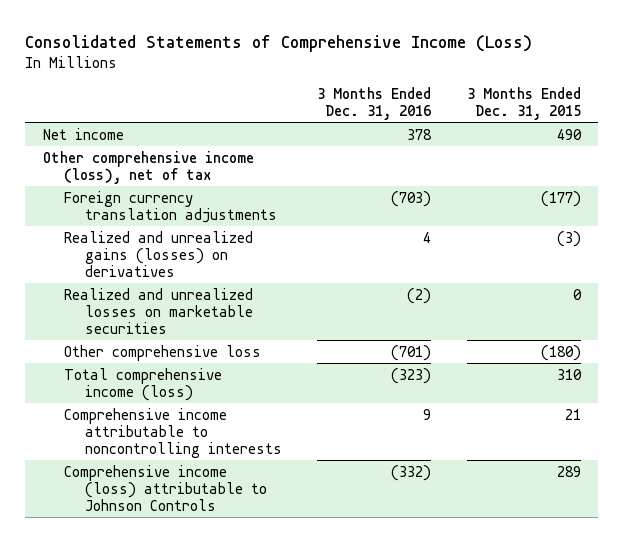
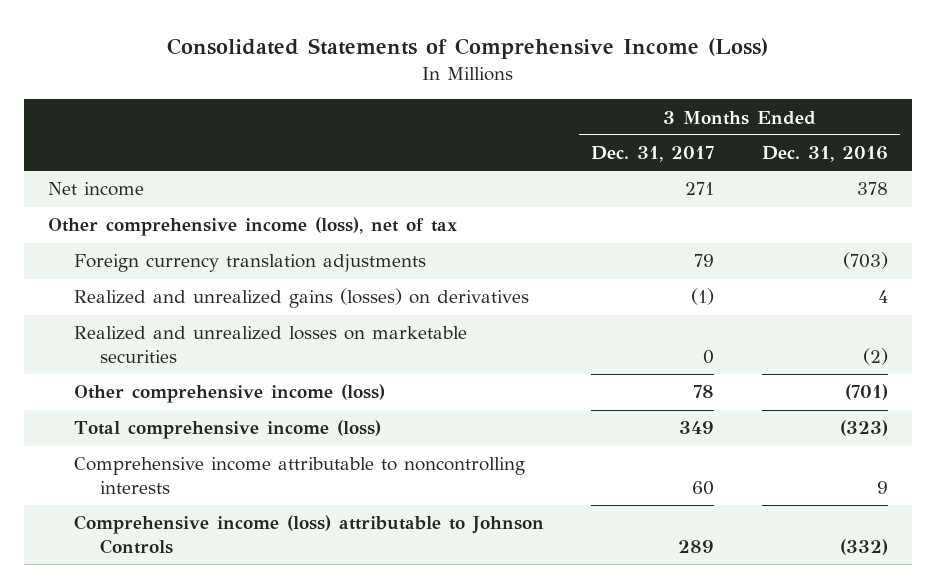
[466,87,581,121] 3 Months Ended Dec. 31, 2015 -> none
none -> [591,146,715,163] Dec. 31, 2017
[63,344,261,361] Other comprehensive loss -> [73,384,385,404] Other comprehensive income (loss)

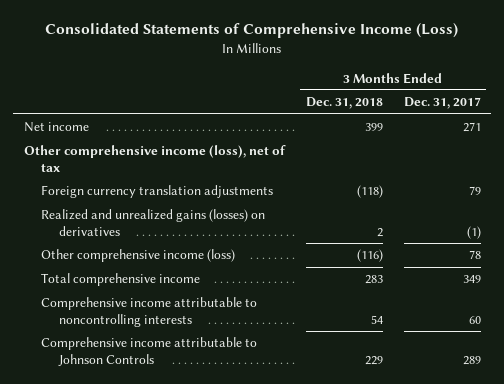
[761,146,888,163] Dec. 31, 2016 -> none
none -> [305,97,383,110] Dec. 31, 2018
[73,326,467,363] Realized and unrealized losses on marketable securities -> none
[73,420,381,440] Total comprehensive income (loss) -> [41,273,201,287] Total comprehensive income
[73,515,544,554] Comprehensive income (loss) attributable to Johnson Controls -> [41,337,258,366] Comprehensive income attributable to Johnson Controls

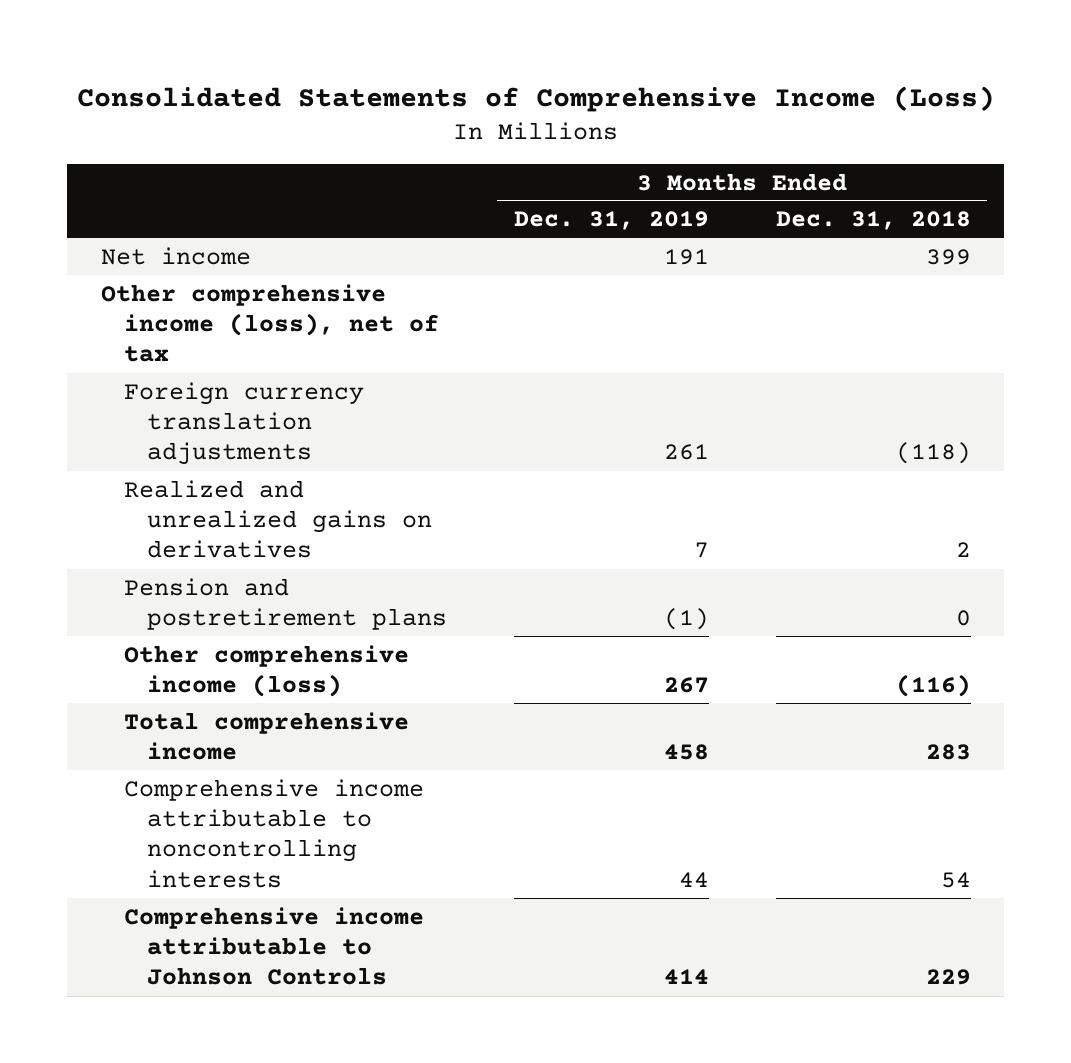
[403,97,481,110] Dec. 31, 2017 -> none
none -> [513,211,709,231] Dec. 31, 2019
[41,209,266,236] Realized and unrealized gains (losses) on derivatives -> [123,479,432,559] Realized and unrealized gains on derivatives
none -> [123,577,447,630] Pension and postretirement plans

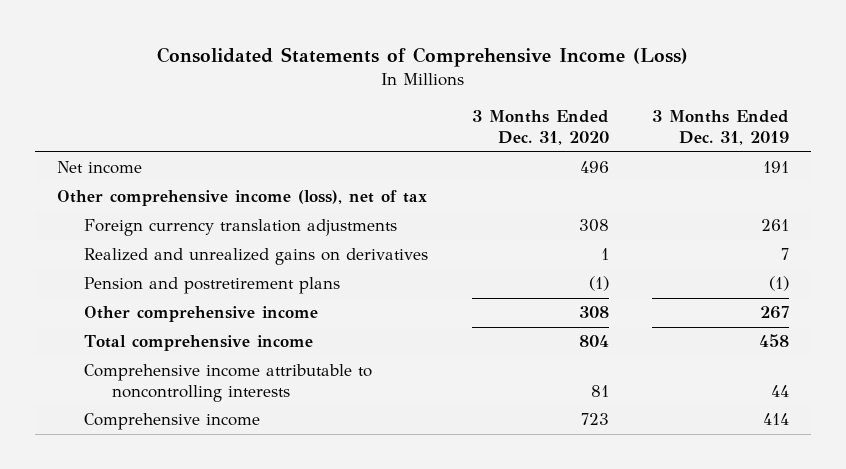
[775,211,971,231] Dec. 31, 2018 -> none
none -> [471,110,609,146] 3 Months Ended Dec. 31, 2020
[123,644,409,697] Other comprehensive income (loss) -> [84,306,319,323] Other comprehensive income
[123,906,424,986] Comprehensive income attributable to Johnson Controls -> [84,413,261,431] Comprehensive income

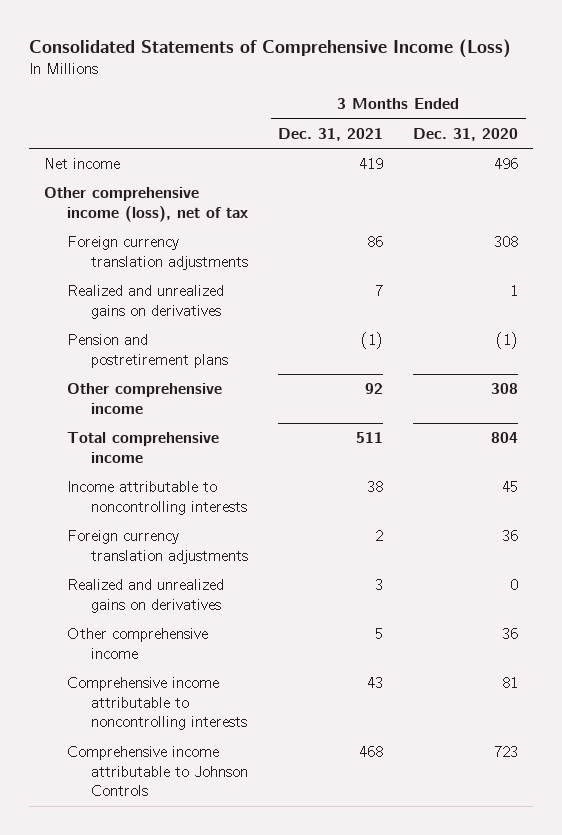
[652,110,790,146] 3 Months Ended Dec. 31, 2019 -> none
none -> [278,127,384,141] Dec. 31, 2021
none -> [67,481,247,515] Income attributable to noncontrolling interests
none -> [67,530,248,564] Foreign currency translation adjustments
none -> [67,579,225,613] Realized and unrealized gains on derivatives
none -> [67,628,209,659] Other comprehensive income
[84,413,261,431] Comprehensive income -> [67,746,248,797] Comprehensive income attributable to Johnson Controls

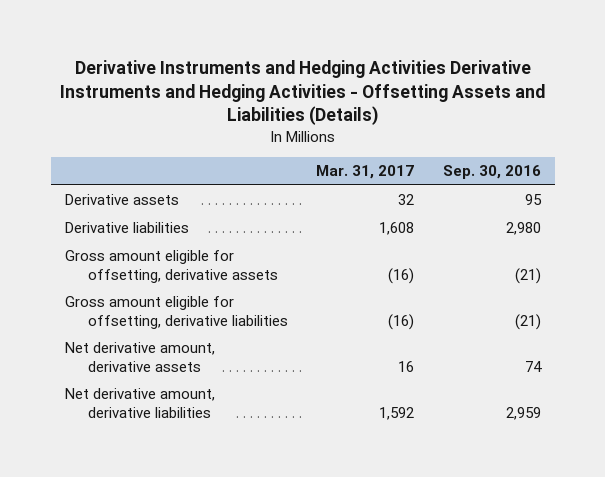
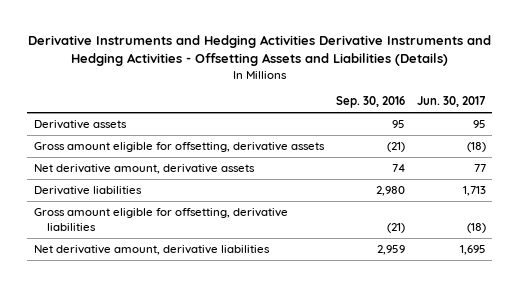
[316,165,415,180] Mar. 31, 2017 -> none
none -> [417,96,487,108] Jun. 30, 2017
[64,222,189,234] Derivative liabilities -> [33,186,142,196] Derivative liabilities
[64,296,289,329] Gross amount eligible for offsetting, derivative liabilities -> [33,208,288,231] Gross amount eligible for offsetting, derivative liabilities

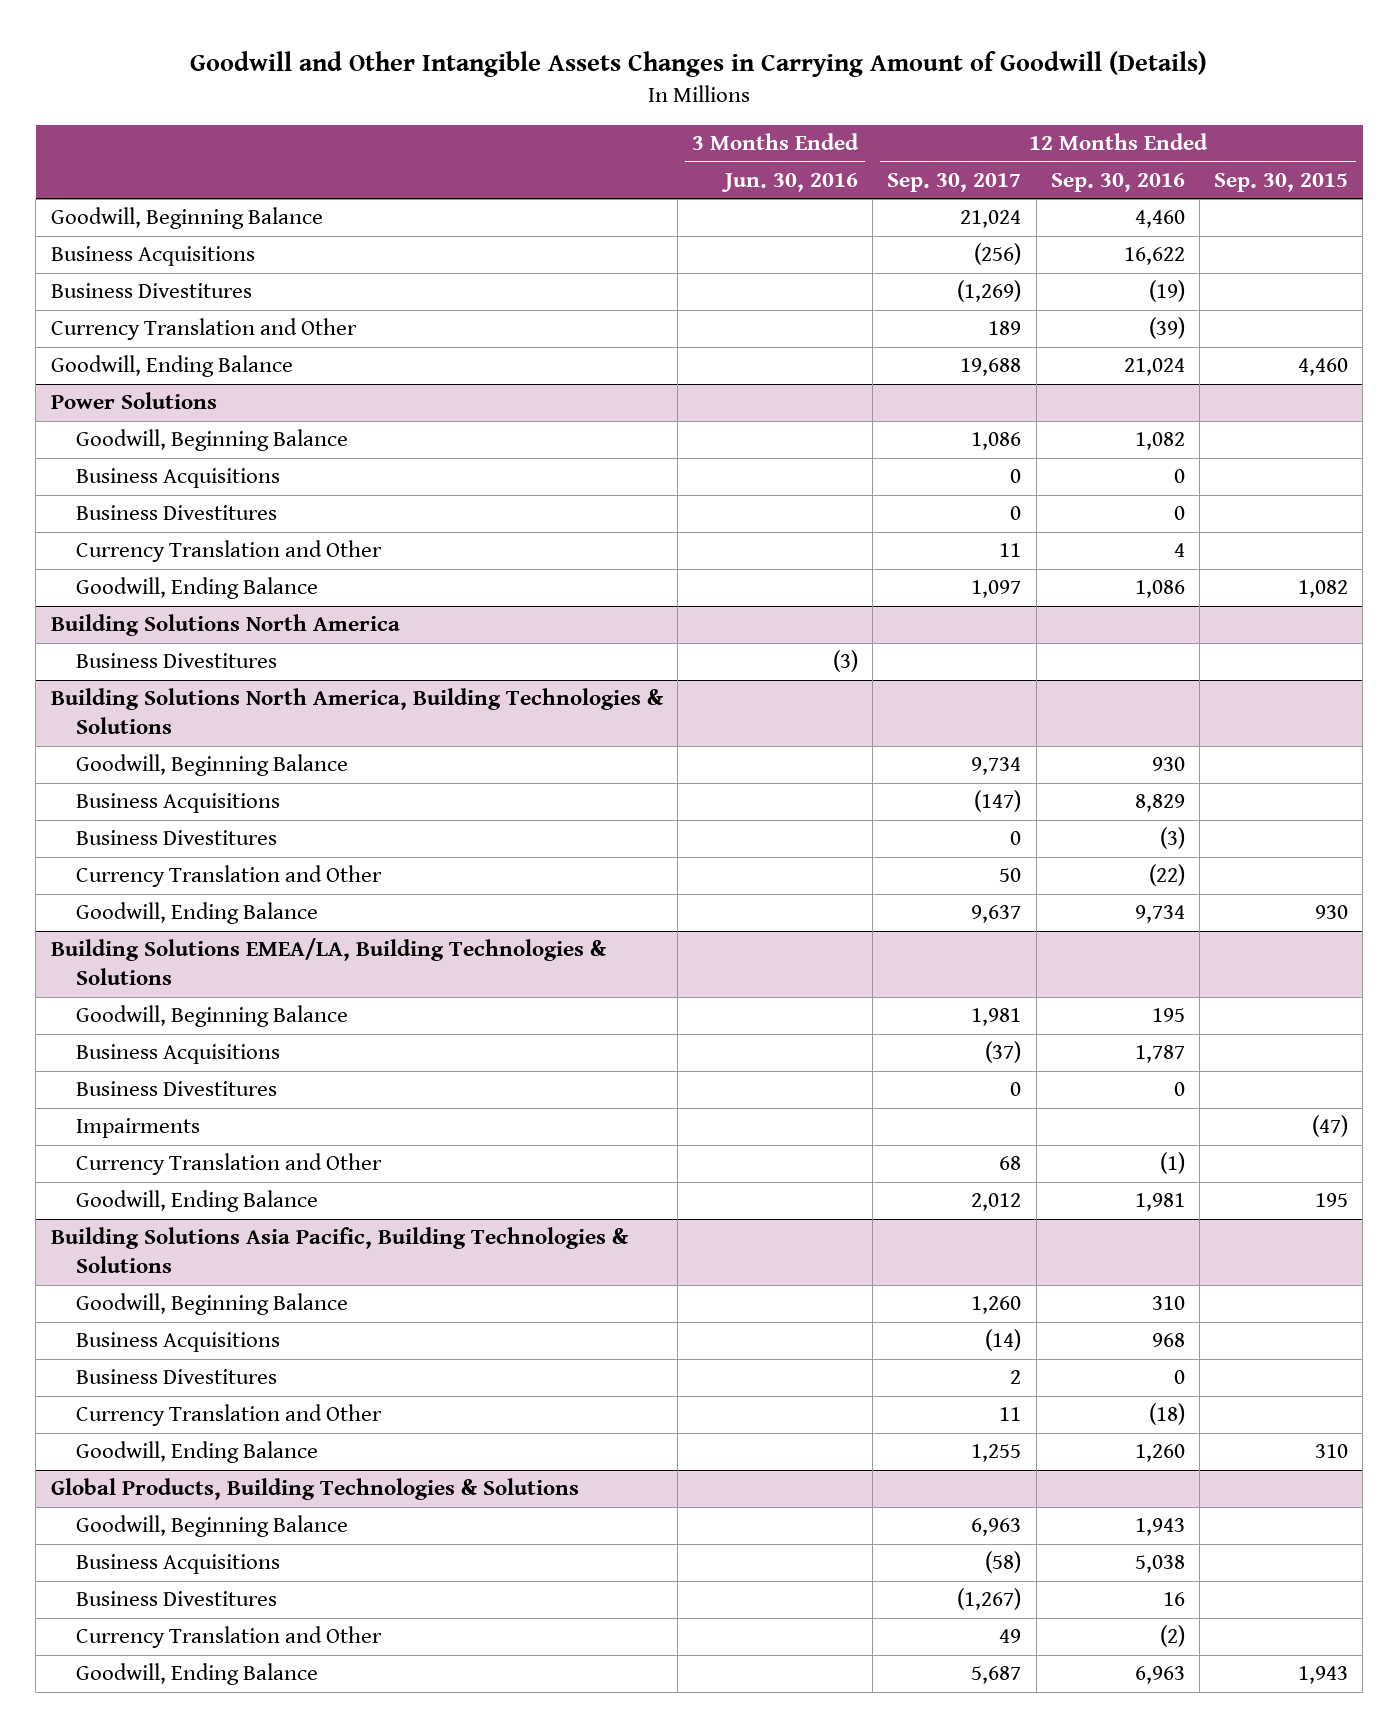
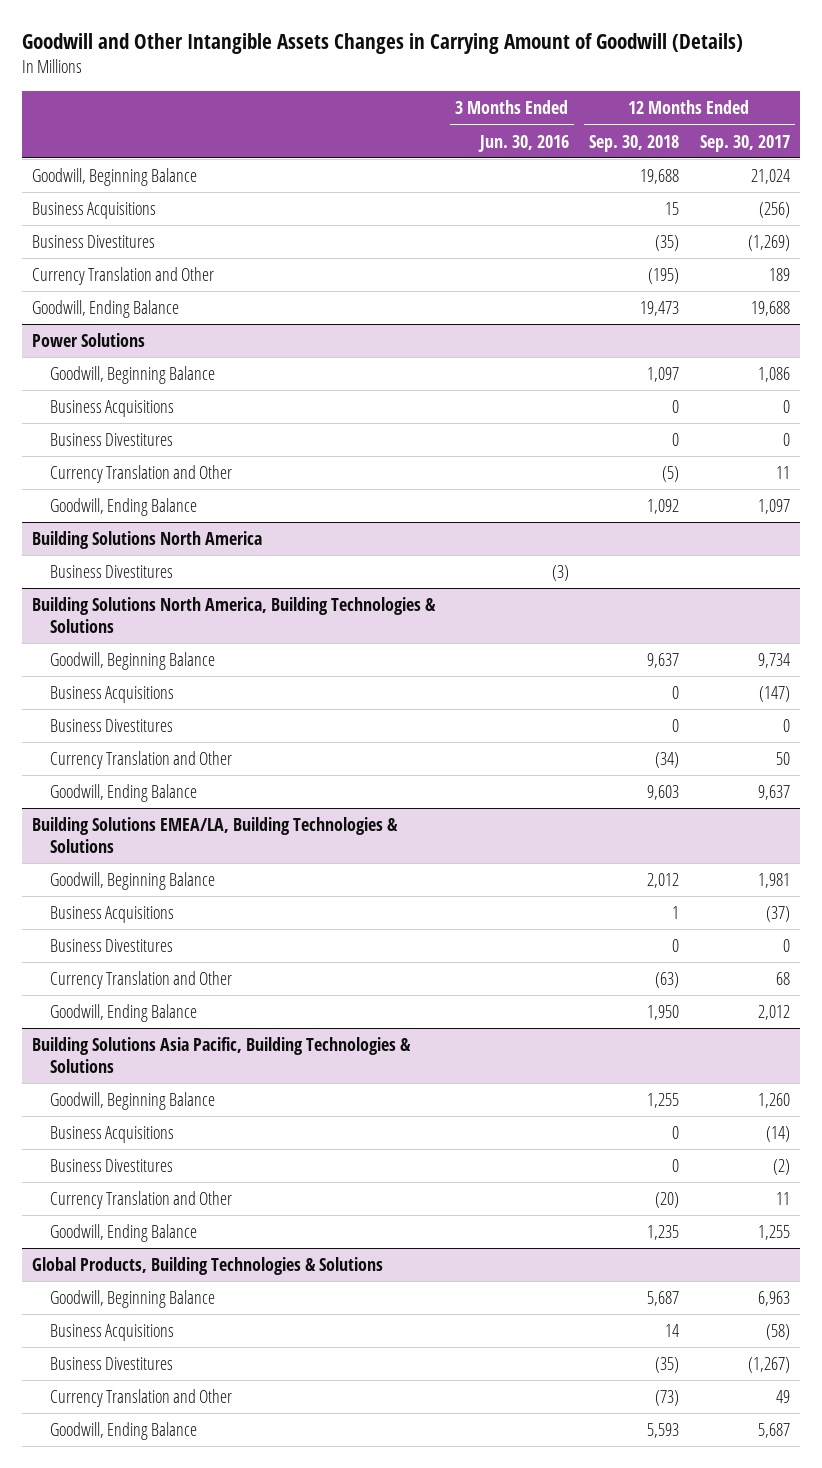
[1050,173,1185,193] Sep. 30, 2016 -> none
[1214,173,1349,193] Sep. 30, 2015 -> none
none -> [589,134,680,152] Sep. 30, 2018
[75,1118,200,1139] Impairments -> none
[1010,1370,1022,1385] 2 -> [772,1159,790,1176] (2)

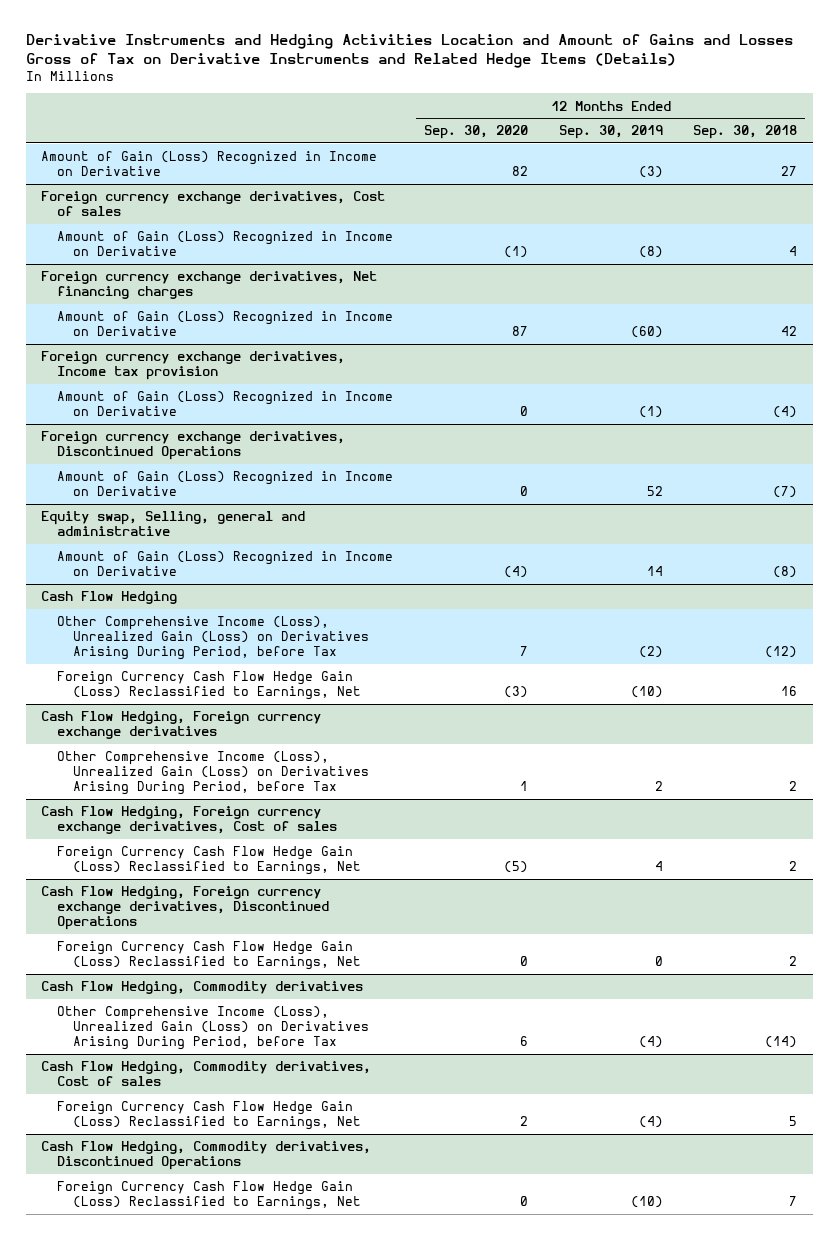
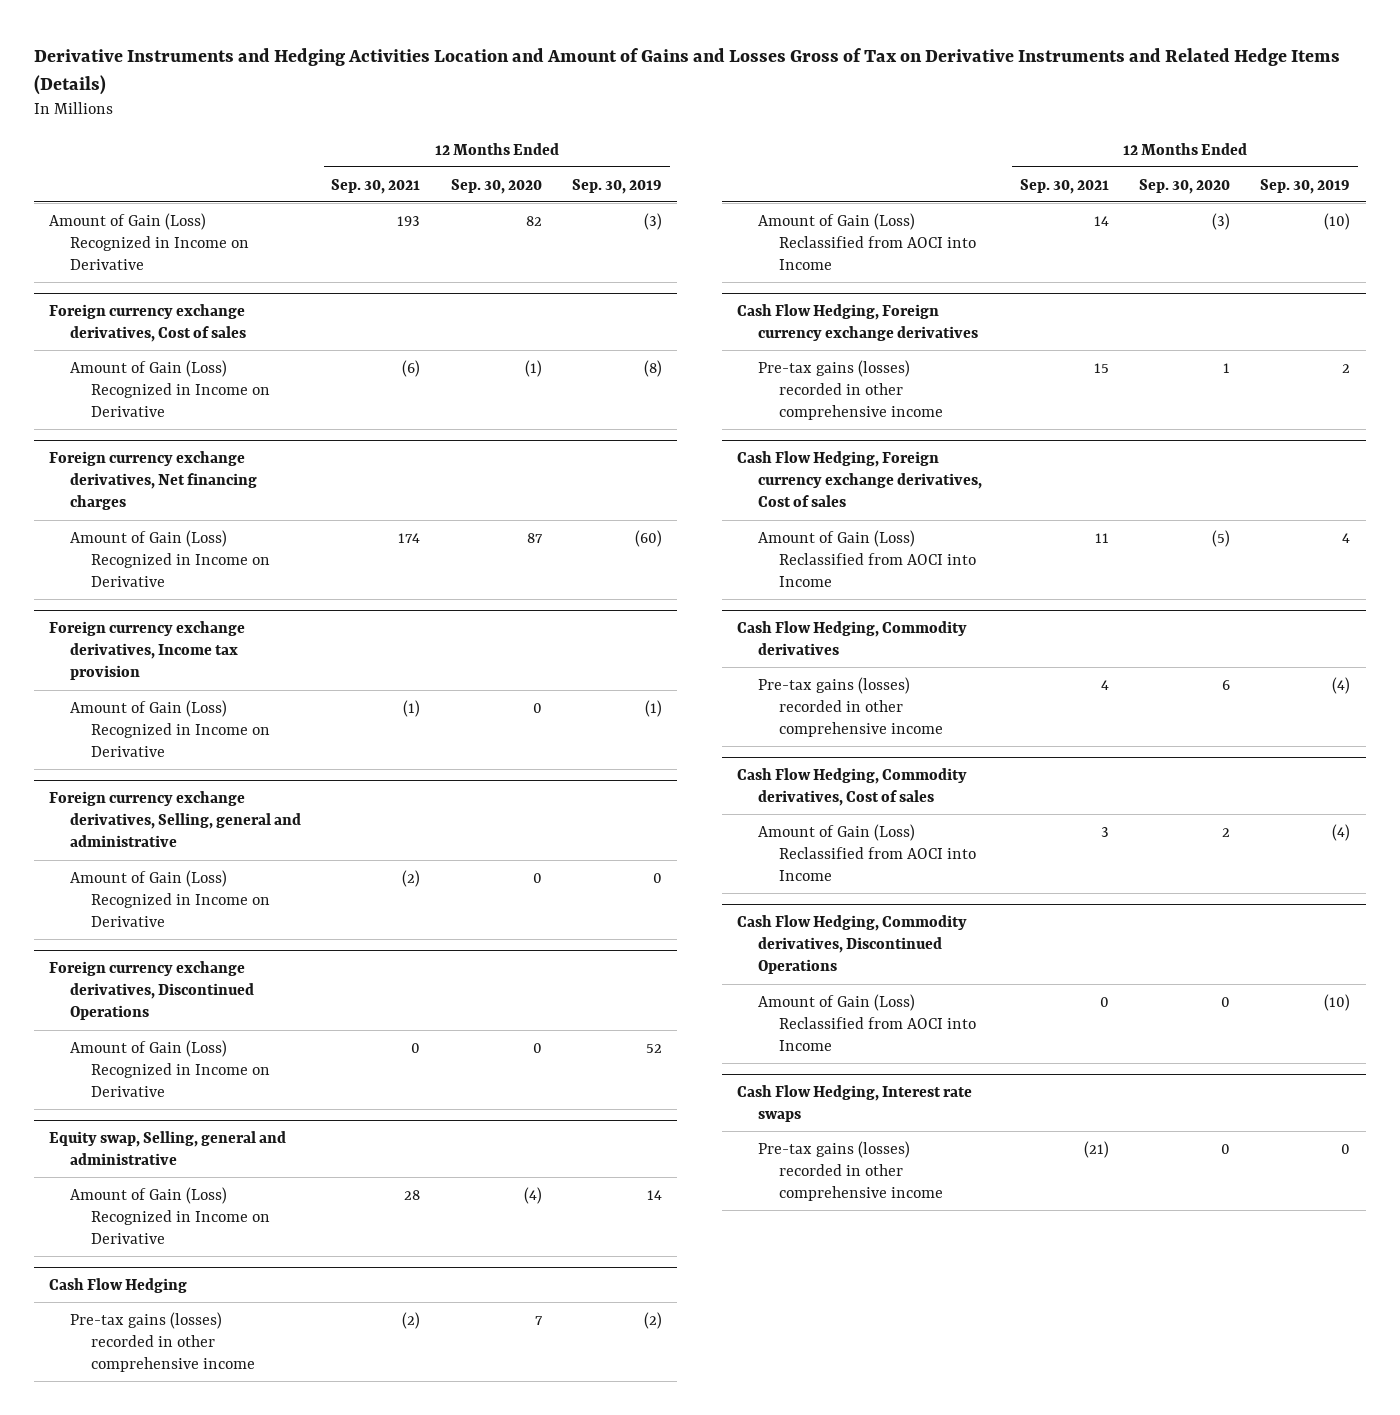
[693,125,798,140] Sep. 30, 2018 -> none
none -> [331,178,421,194] Sep. 30, 2021
none -> [49,790,302,848] Foreign currency exchange derivatives, Selling, general and administrative
none -> [70,869,270,928] Amount of Gain (Loss) Recognized in Income on Derivative
[56,671,361,701] Foreign Currency Cash Flow Hedge Gain (Loss) Reclassified to Earnings, Net -> none
[56,616,369,661] Other Comprehensive Income (Loss), Unrealized Gain (Loss) on Derivatives Arising During Period, before Tax -> [70,1311,255,1373] Pre-tax gains (losses) recorded in other comprehensive income
none -> [758,212,977,271] Amount of Gain (Loss) Reclassified from AOCI into Income
[56,751,369,796] Other Comprehensive Income (Loss), Unrealized Gain (Loss) on Derivatives Arising During Period, before Tax -> [758,359,944,421] Pre-tax gains (losses) recorded in other comprehensive income
[56,846,361,876] Foreign Currency Cash Flow Hedge Gain (Loss) Reclassified to Earnings, Net -> none
[41,886,329,931] Cash Flow Hedging, Foreign currency exchange derivatives, Discontinued Operations -> none
[56,941,361,971] Foreign Currency Cash Flow Hedge Gain (Loss) Reclassified to Earnings, Net -> none
none -> [758,529,977,588] Amount of Gain (Loss) Reclassified from AOCI into Income
[56,1006,369,1051] Other Comprehensive Income (Loss), Unrealized Gain (Loss) on Derivatives Arising During Period, before Tax -> [758,676,944,738] Pre-tax gains (losses) recorded in other comprehensive income
[56,1101,361,1131] Foreign Currency Cash Flow Hedge Gain (Loss) Reclassified to Earnings, Net -> none
none -> [758,823,977,882] Amount of Gain (Loss) Reclassified from AOCI into Income
[56,1181,361,1211] Foreign Currency Cash Flow Hedge Gain (Loss) Reclassified to Earnings, Net -> none
none -> [758,993,977,1052] Amount of Gain (Loss) Reclassified from AOCI into Income
none -> [737,1084,973,1122] Cash Flow Hedging, Interest rate swaps
none -> [758,1140,944,1202] Pre-tax gains (losses) recorded in other comprehensive income

